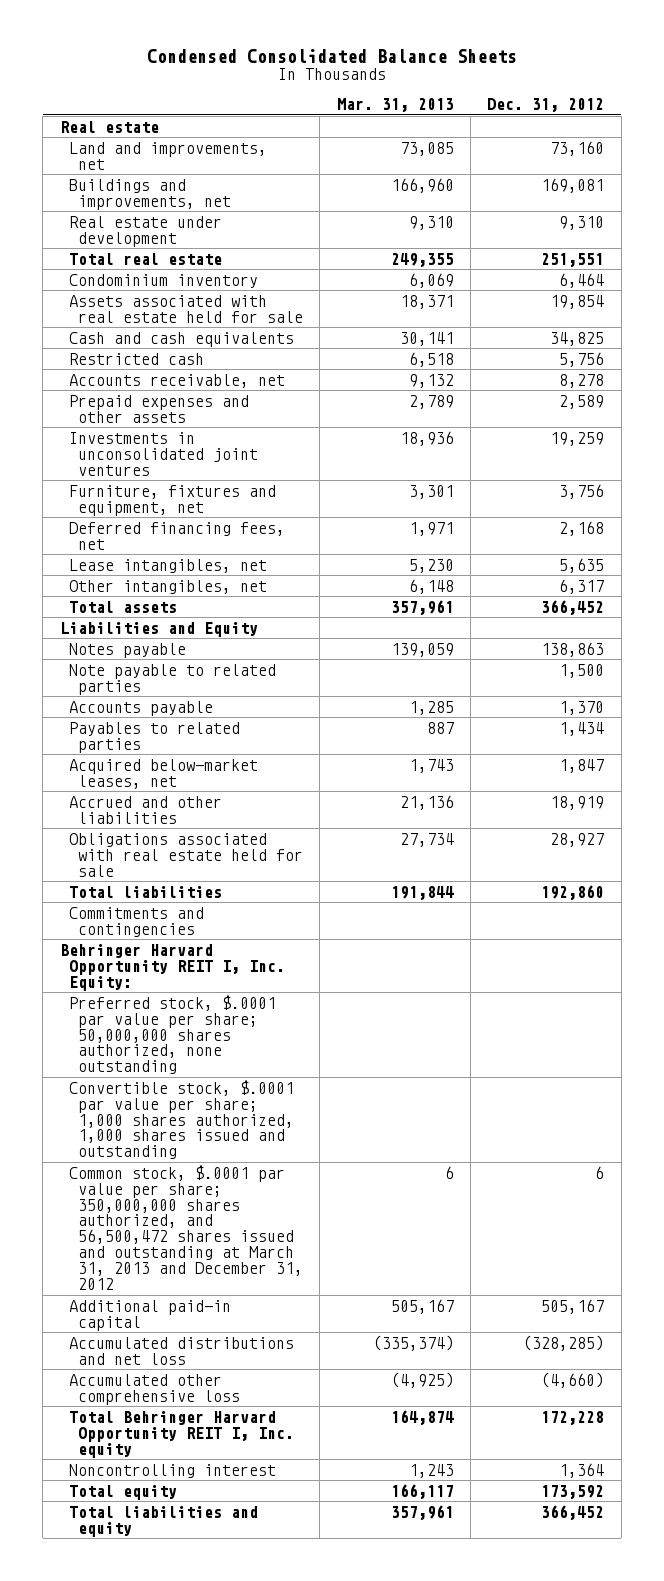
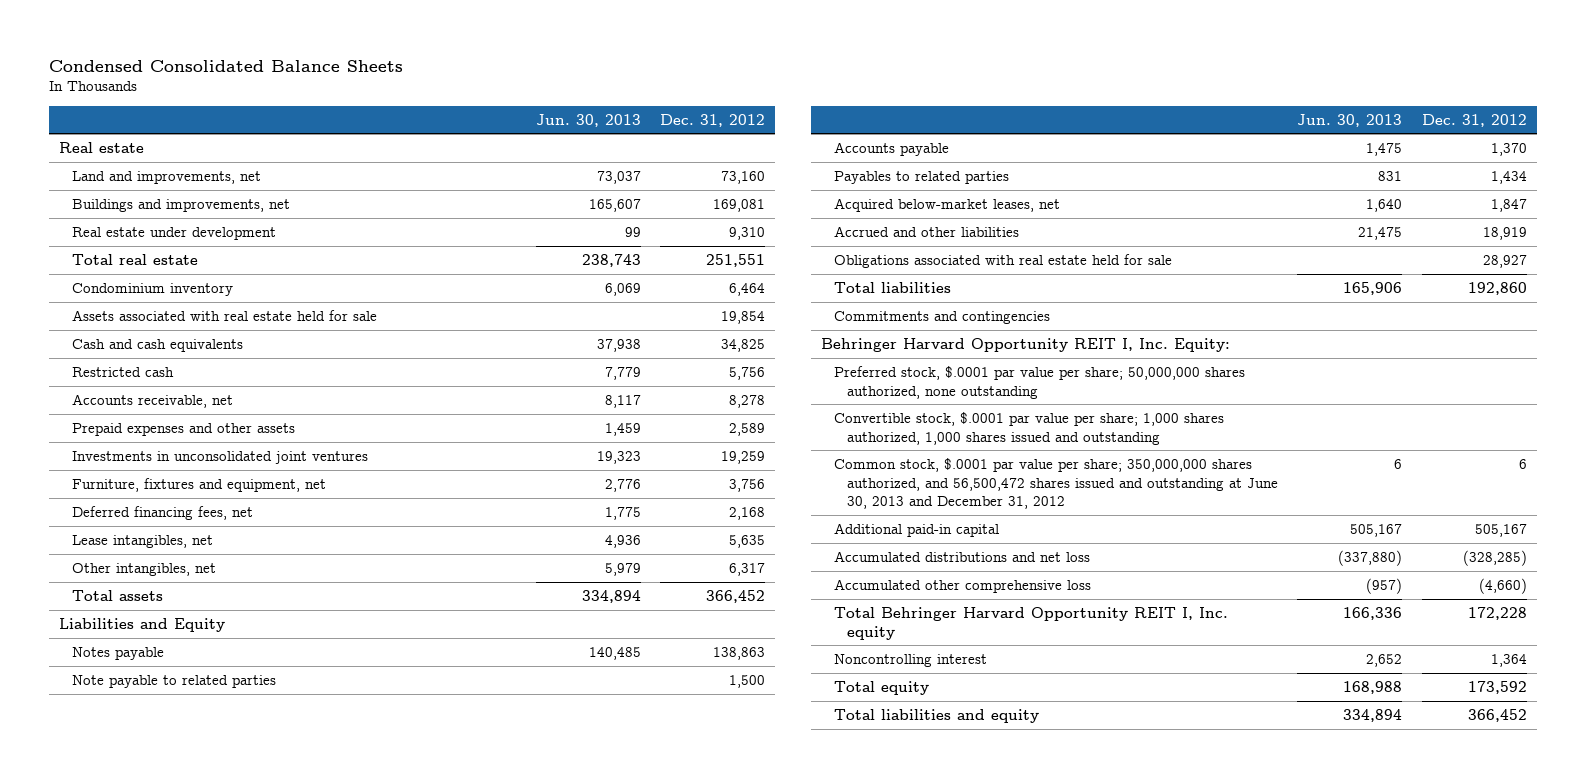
[336,97,454,112] Mar. 31, 2013 -> none
none -> [535,113,641,127] Jun. 30, 2013
[68,1164,303,1291] Common stock, $.0001 par value per share; 350,000,000 shares authorized, and 56,500,472 shares issued and outstanding at March 31, 2013 and December 31, 2012 -> [833,457,1278,510] Common stock, $.0001 par value per share; 350,000,000 shares authorized, and 56,500,472 shares issued and outstanding at June 30, 2013 and December 31, 2012

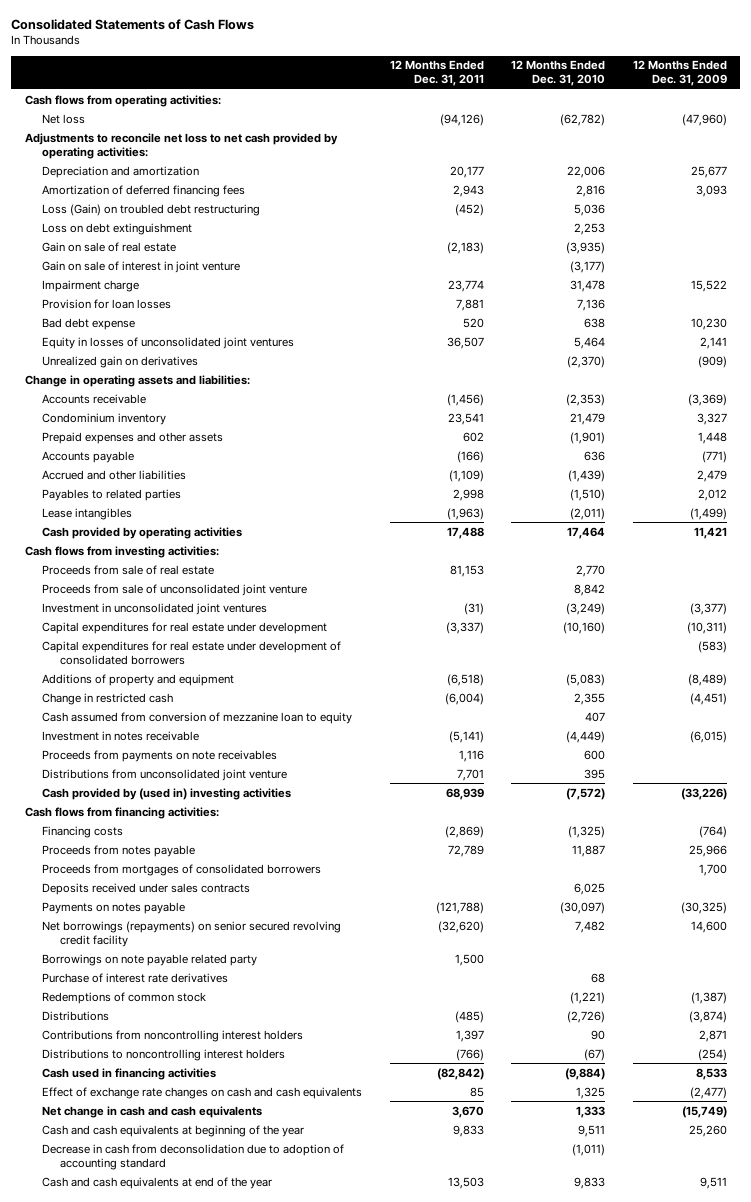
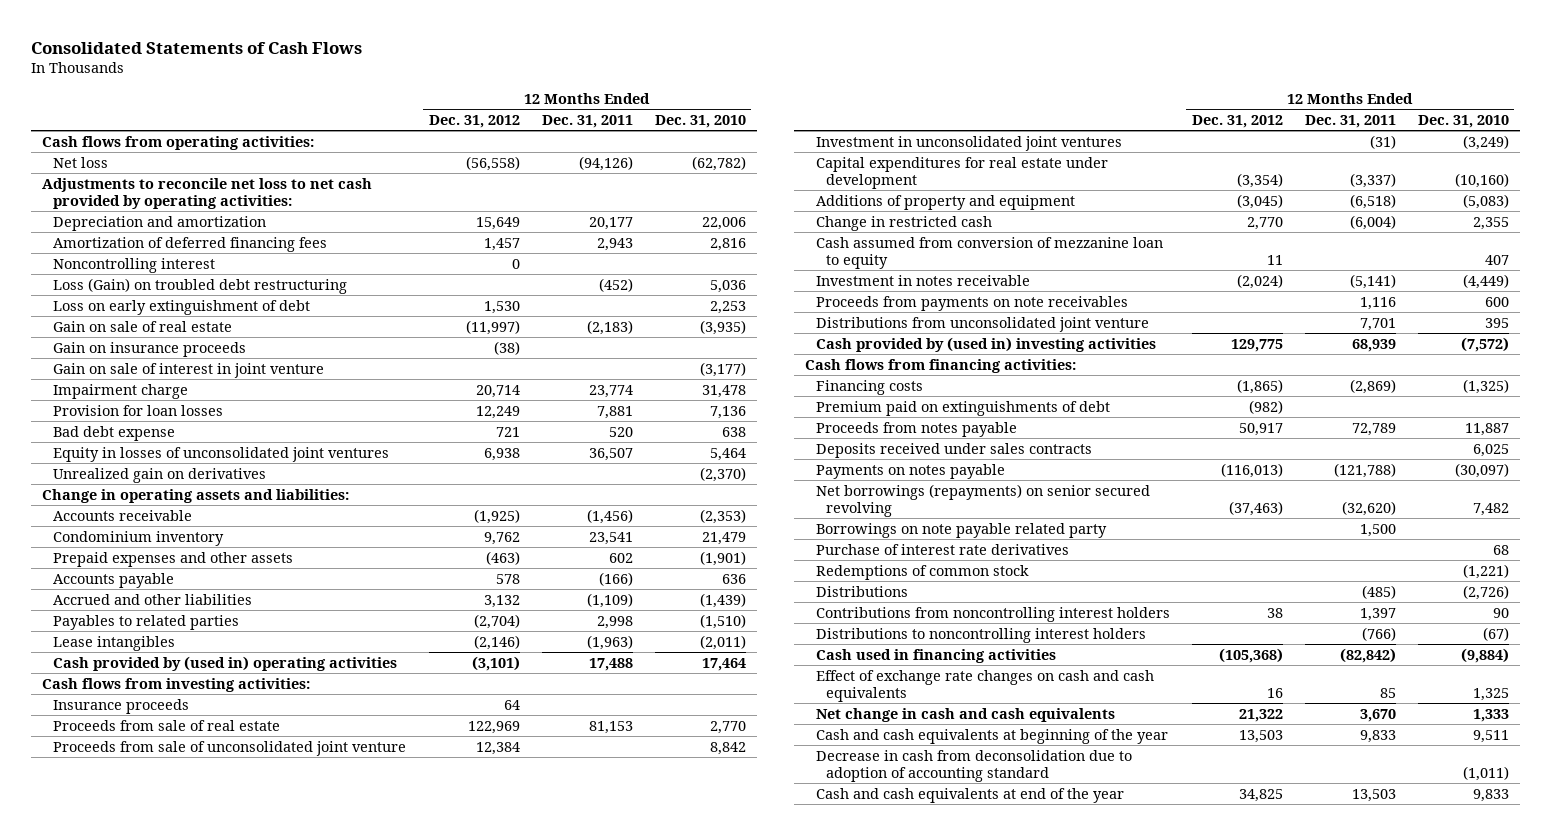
[632,60,727,87] 12 Months Ended Dec. 31, 2009 -> none
none -> [428,114,520,128] Dec. 31, 2012
none -> [52,257,215,273] Noncontrolling interest
[42,222,193,235] Loss on debt extinguishment -> [52,299,310,315] Loss on early extinguishment of debt
none -> [52,341,246,357] Gain on insurance proceeds
[42,526,243,539] Cash provided by operating activities -> [52,655,397,671] Cash provided by (used in) operating activities
none -> [52,698,189,714] Insurance proceeds
[42,640,342,665] Capital expenditures for real estate under development of consolidated borrowers -> none
none -> [815,400,1110,416] Premium paid on extinguishments of debt
[42,863,322,876] Proceeds from mortgages of consolidated borrowers -> none
[42,920,342,947] Net borrowings (repayments) on senior secured revolving credit facility -> [815,483,1150,517] Net borrowings (repayments) on senior secured revolving

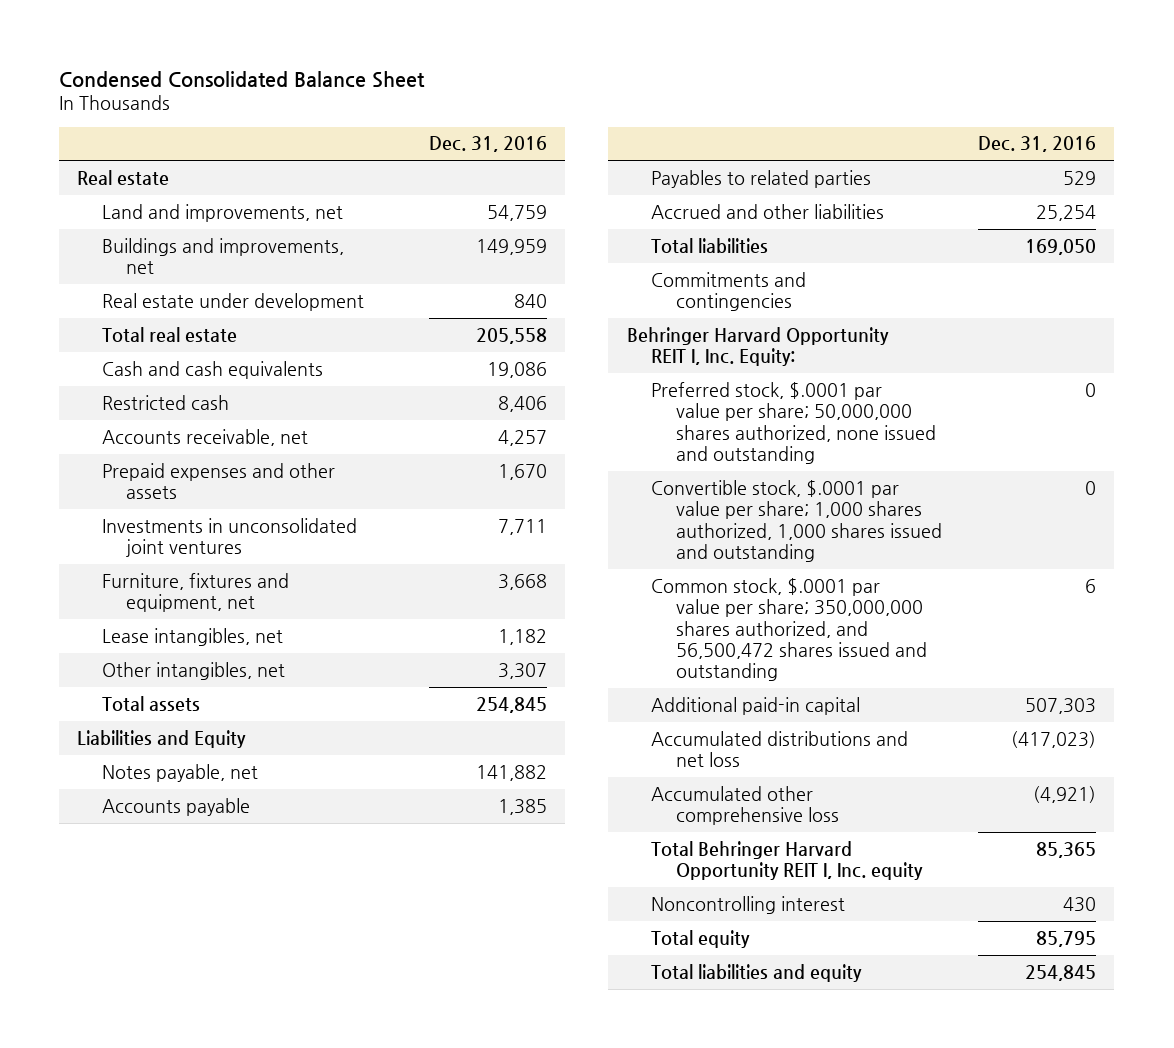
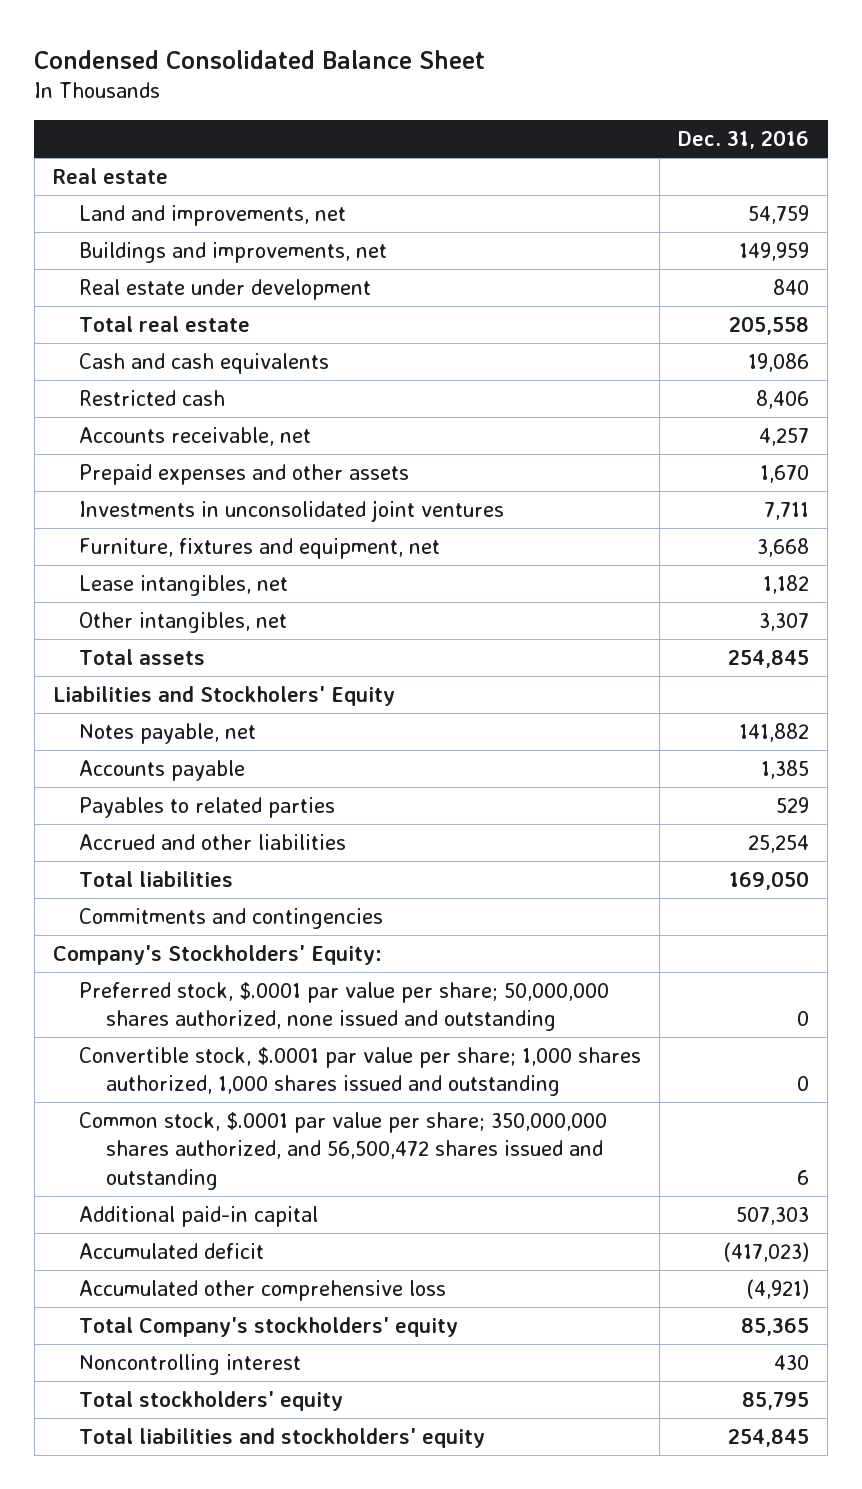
[77,729,247,748] Liabilities and Equity -> [52,685,395,706] Liabilities and Stockholers' Equity
[626,326,889,367] Behringer Harvard Opportunity REIT I, Inc. Equity: -> [52,944,382,965] Company's Stockholders' Equity:
[651,730,909,768] Accumulated distributions and net loss -> [79,1242,265,1259] Accumulated deficit
[651,840,923,881] Total Behringer Harvard Opportunity REIT I, Inc. equity -> [79,1316,459,1337] Total Company's stockholders' equity
[651,929,751,948] Total equity -> [79,1390,344,1411] Total stockholders' equity
[651,963,863,982] Total liabilities and equity -> [79,1427,486,1448] Total liabilities and stockholders' equity

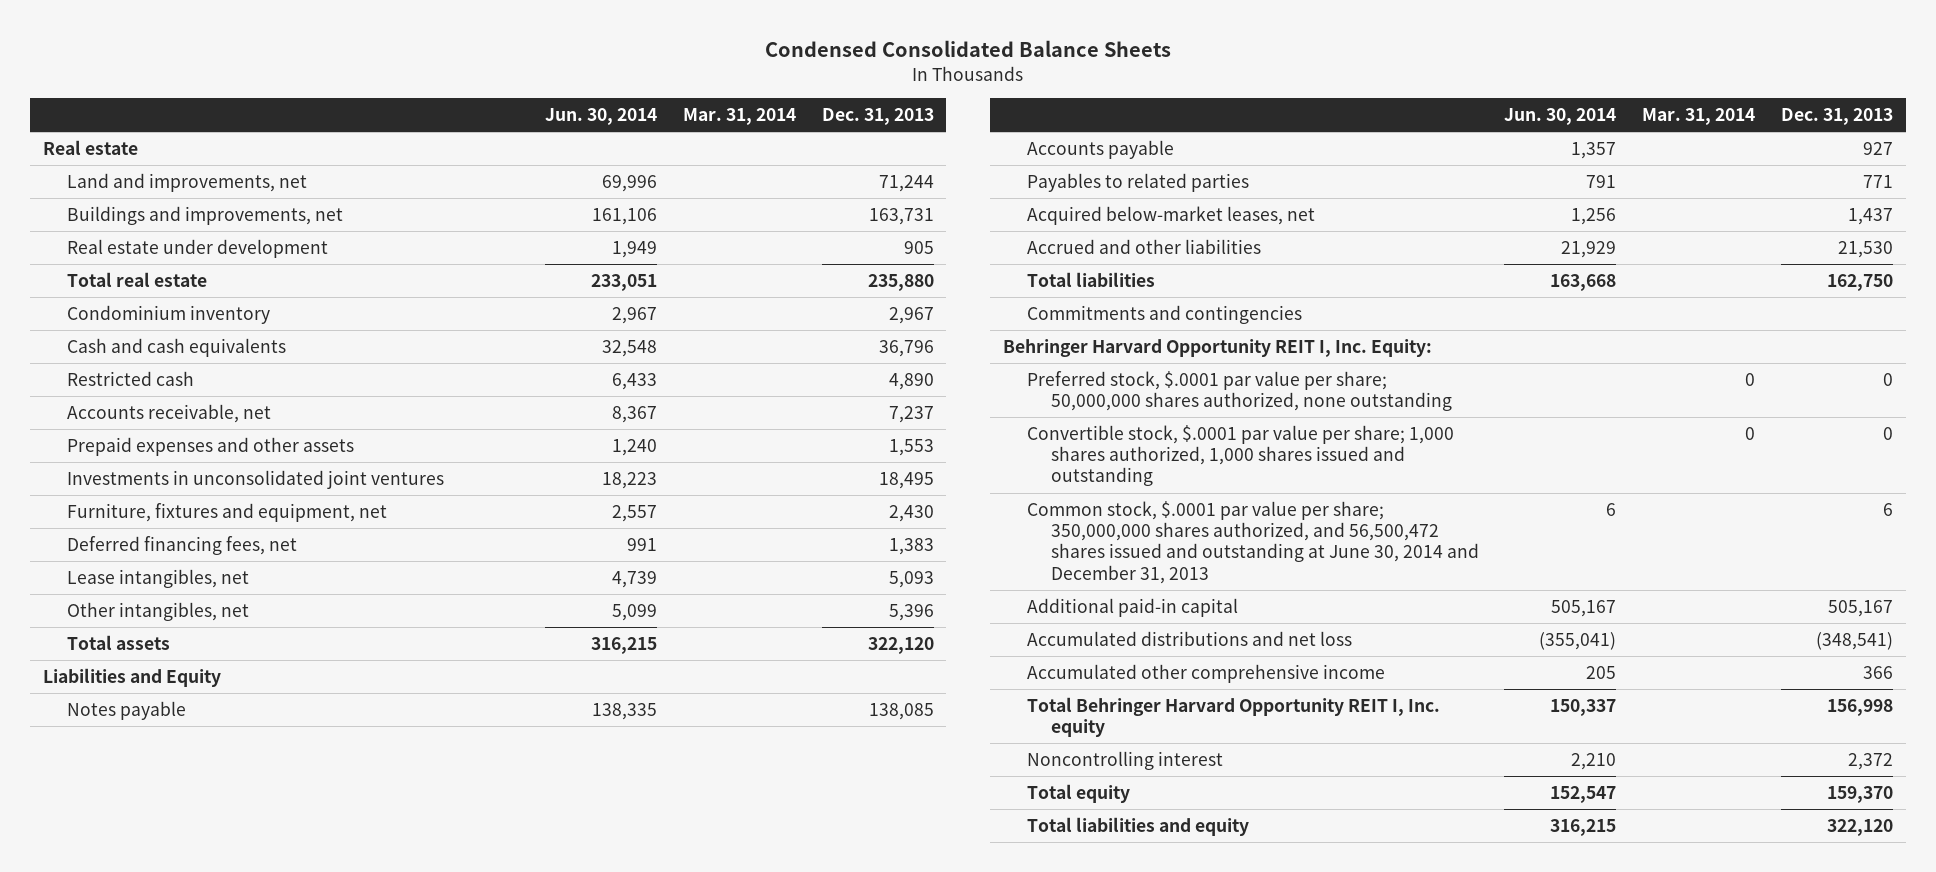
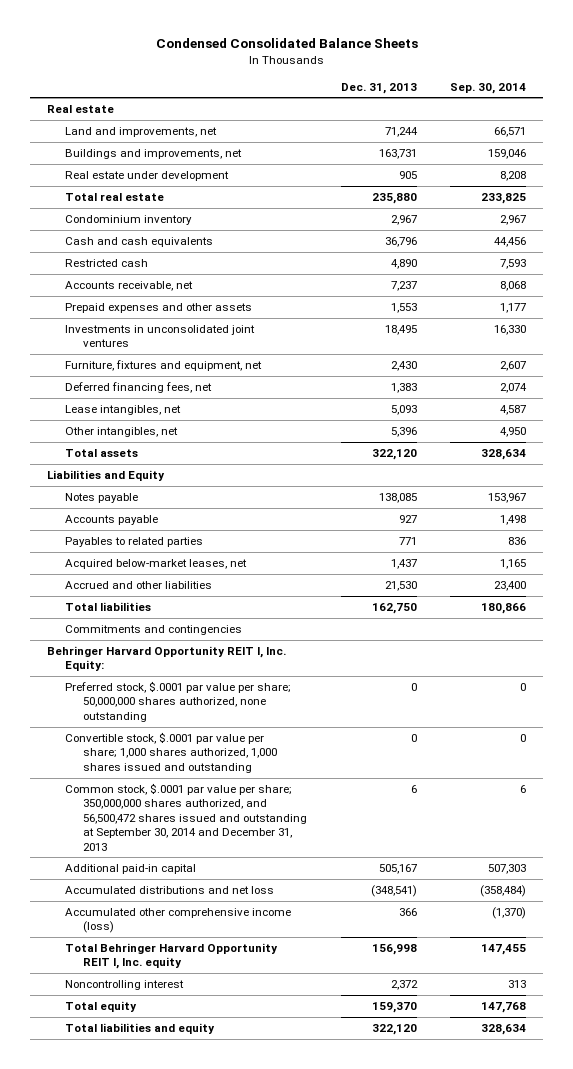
[544,108,657,126] Jun. 30, 2014 -> none
[682,108,796,126] Mar. 31, 2014 -> none
none -> [450,82,527,94] Sep. 30, 2014
[1026,500,1479,584] Common stock, $.0001 par value per share; 350,000,000 shares authorized, and 56,500,472 shares issued and outstanding at June 30, 2014 and December 31, 2013 -> [65,782,308,851] Common stock, $.0001 par value per share; 350,000,000 shares authorized, and 56,500,472 shares issued and outstanding at September 30, 2014 and December 31, 2013
[1026,663,1385,683] Accumulated other comprehensive income -> [65,907,292,934] Accumulated other comprehensive income (loss)

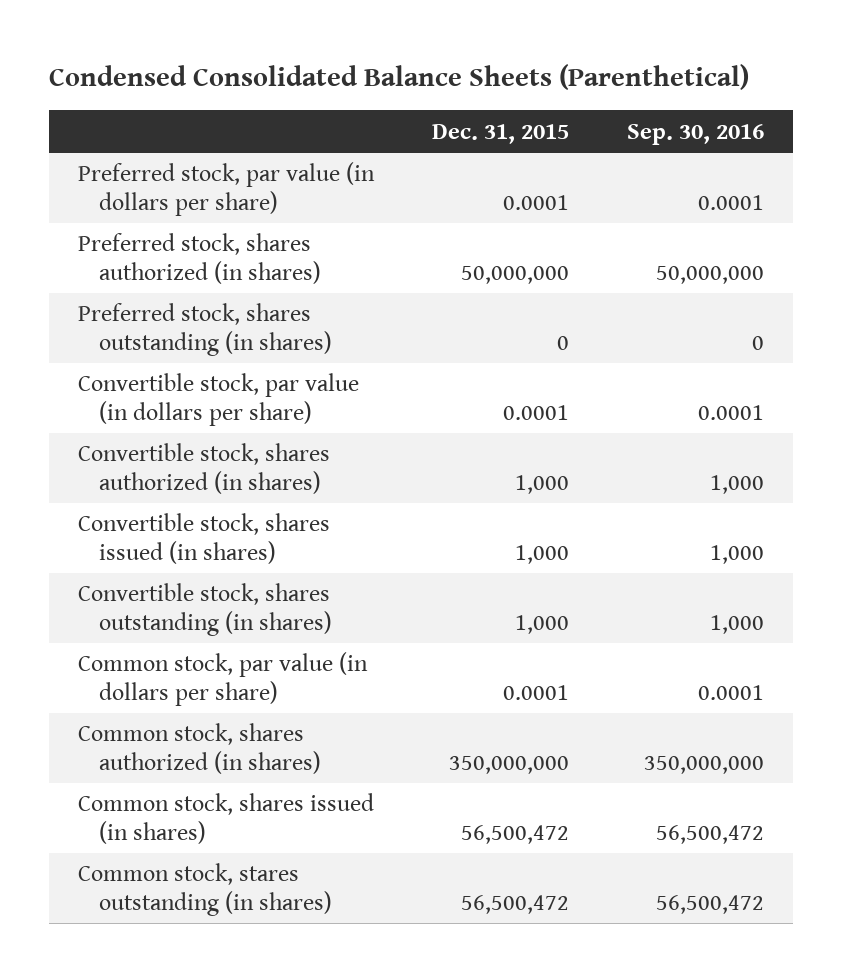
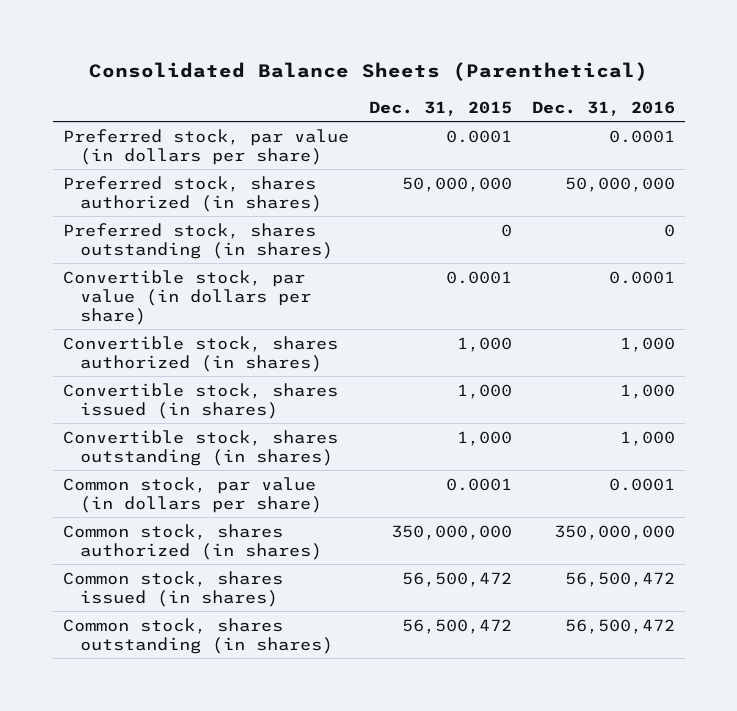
[49,64,750,91] Condensed Consolidated Balance Sheets (Parenthetical) -> [88,62,648,82] Consolidated Balance Sheets (Parenthetical)
[626,123,764,145] Sep. 30, 2016 -> none
none -> [531,100,675,116] Dec. 31, 2016
[78,863,333,916] Common stock, stares outstanding (in shares) -> [62,617,334,654] Common stock, shares outstanding (in shares)

